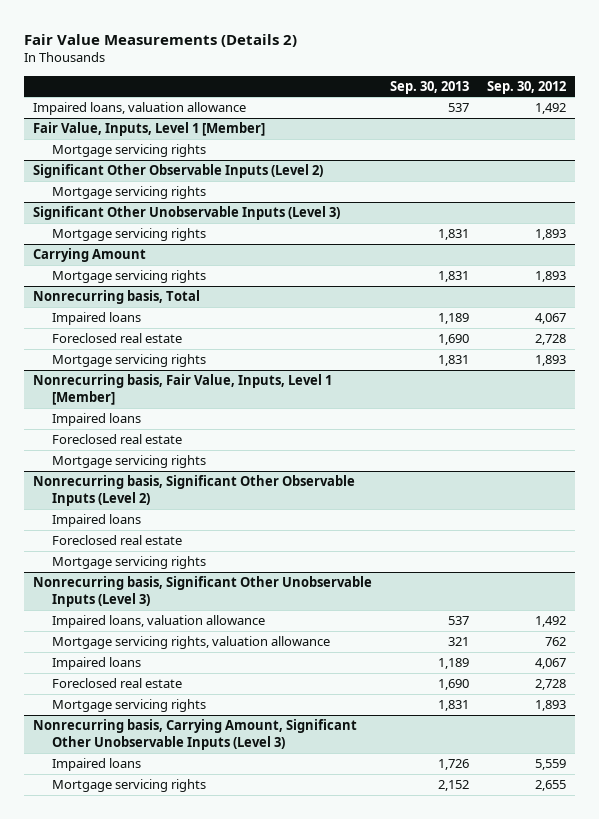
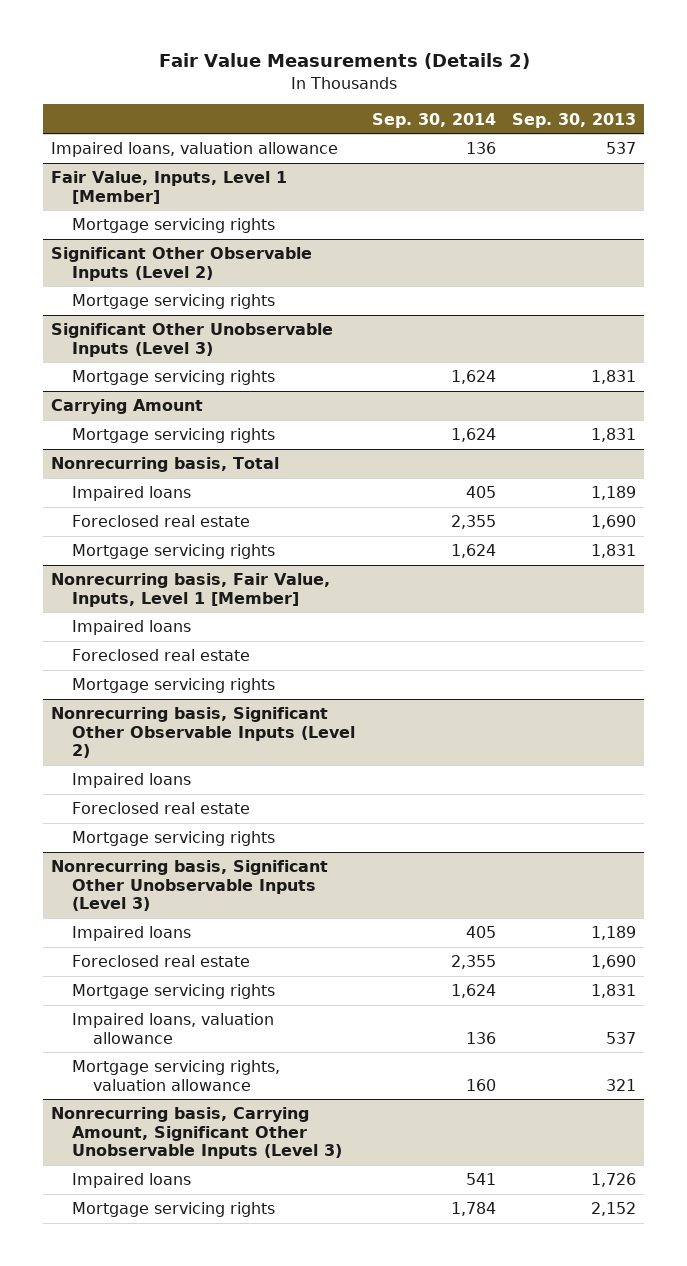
[486,80,566,94] Sep. 30, 2012 -> none
none -> [371,112,496,128] Sep. 30, 2014
[52,615,266,629] Impaired loans, valuation allowance -> [71,1013,274,1044] Impaired loans, valuation allowance
[52,636,331,650] Mortgage servicing rights, valuation allowance -> [71,1060,280,1091] Mortgage servicing rights, valuation allowance

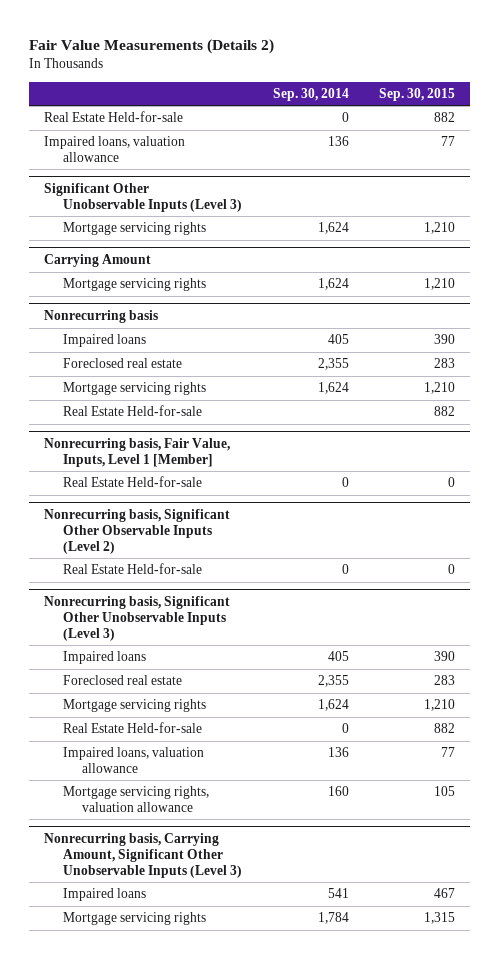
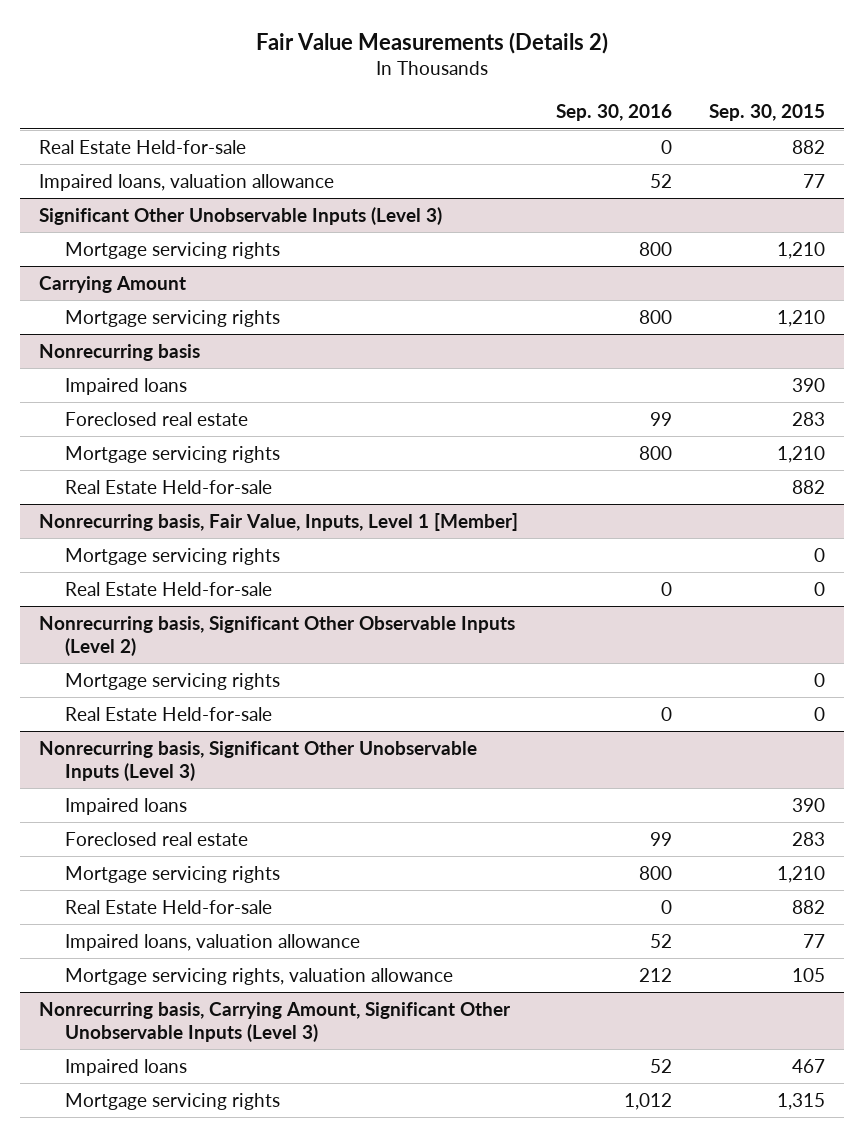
[272,88,349,102] Sep. 30, 2014 -> none
none -> [555,104,672,122] Sep. 30, 2016
none -> [65,547,281,565] Mortgage servicing rights
none -> [65,672,281,690] Mortgage servicing rights

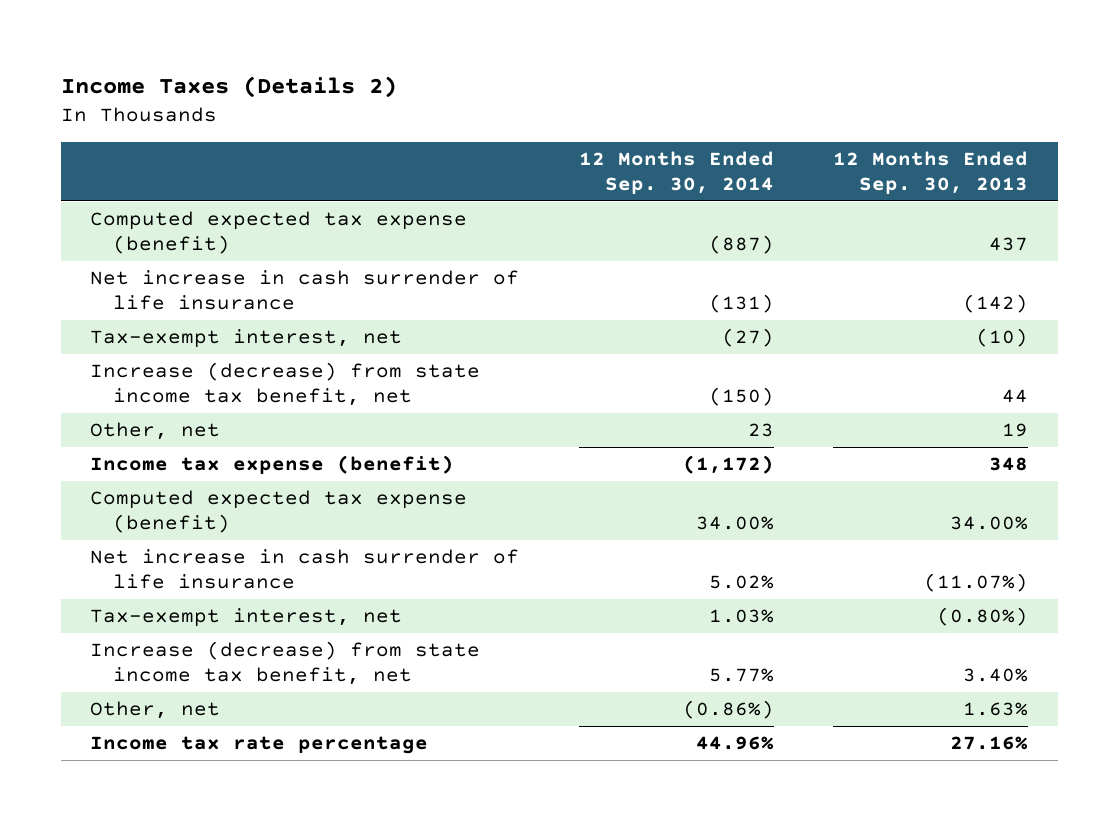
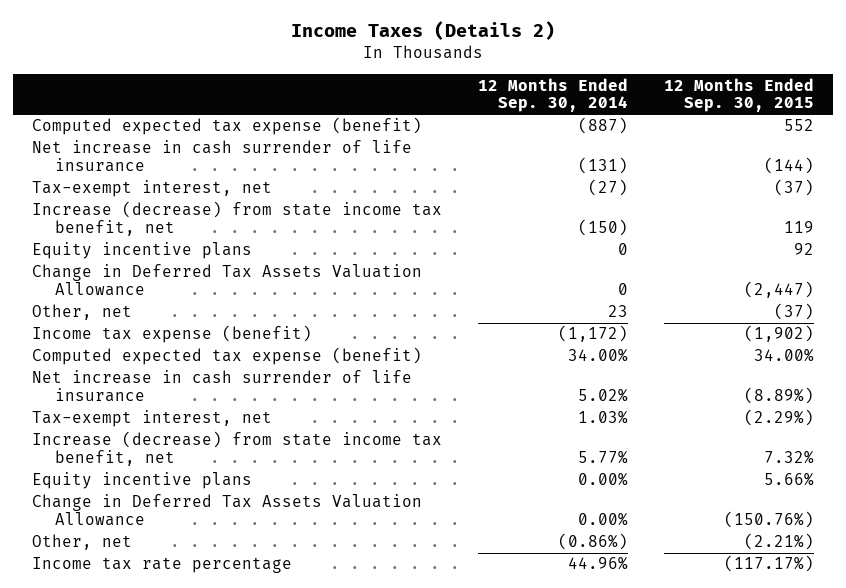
[833,150,1029,194] 12 Months Ended Sep. 30, 2013 -> none
none -> [664,77,815,113] 12 Months Ended Sep. 30, 2015
none -> [31,242,252,260] Equity incentive plans
none -> [31,264,422,297] Change in Deferred Tax Assets Valuation Allowance
none -> [31,472,252,490] Equity incentive plans
none -> [31,494,422,527] Change in Deferred Tax Assets Valuation Allowance

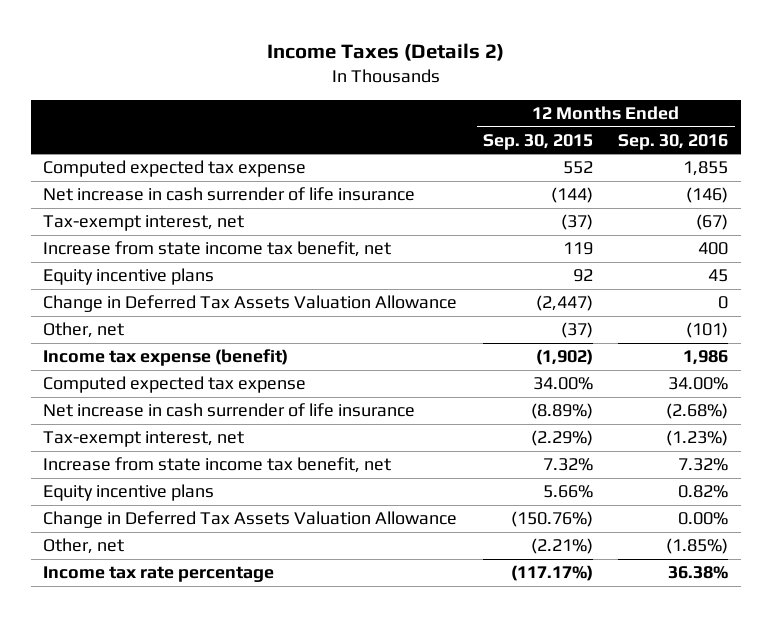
[478,77,629,113] 12 Months Ended Sep. 30, 2014 -> none
none -> [618,133,729,150] Sep. 30, 2016
[31,117,422,136] Computed expected tax expense (benefit) -> [43,160,307,178] Computed expected tax expense
[31,201,442,237] Increase (decrease) from state income tax benefit, net -> [43,241,392,258] Increase from state income tax benefit, net
[31,347,422,366] Computed expected tax expense (benefit) -> [43,376,307,394] Computed expected tax expense
[31,431,442,467] Increase (decrease) from state income tax benefit, net -> [43,457,392,474] Increase from state income tax benefit, net

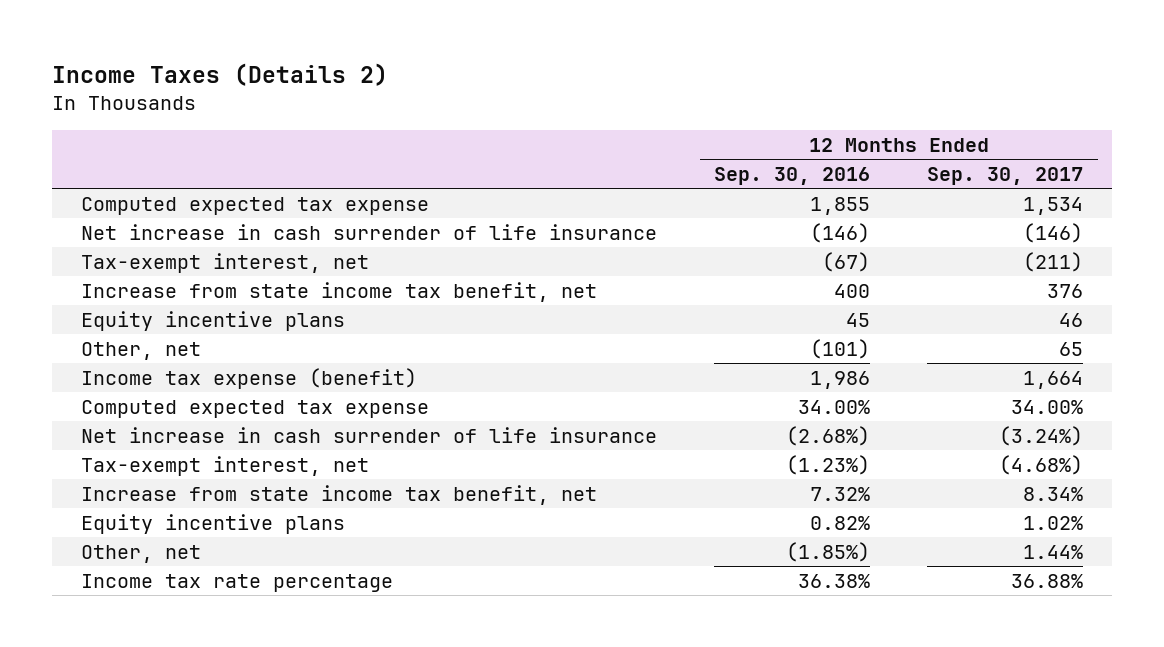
[482,133,593,150] Sep. 30, 2015 -> none
none -> [927,166,1084,185] Sep. 30, 2017
[43,295,458,313] Change in Deferred Tax Assets Valuation Allowance -> none
[43,511,458,529] Change in Deferred Tax Assets Valuation Allowance -> none

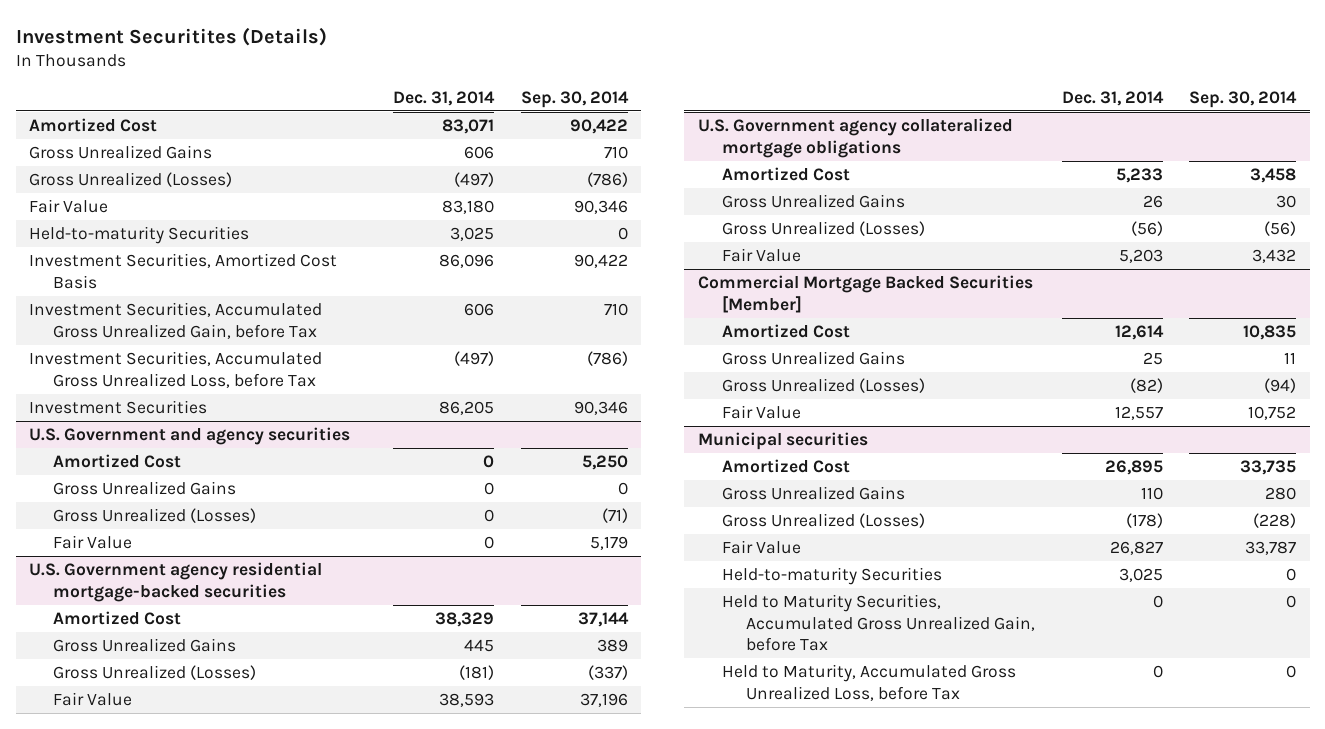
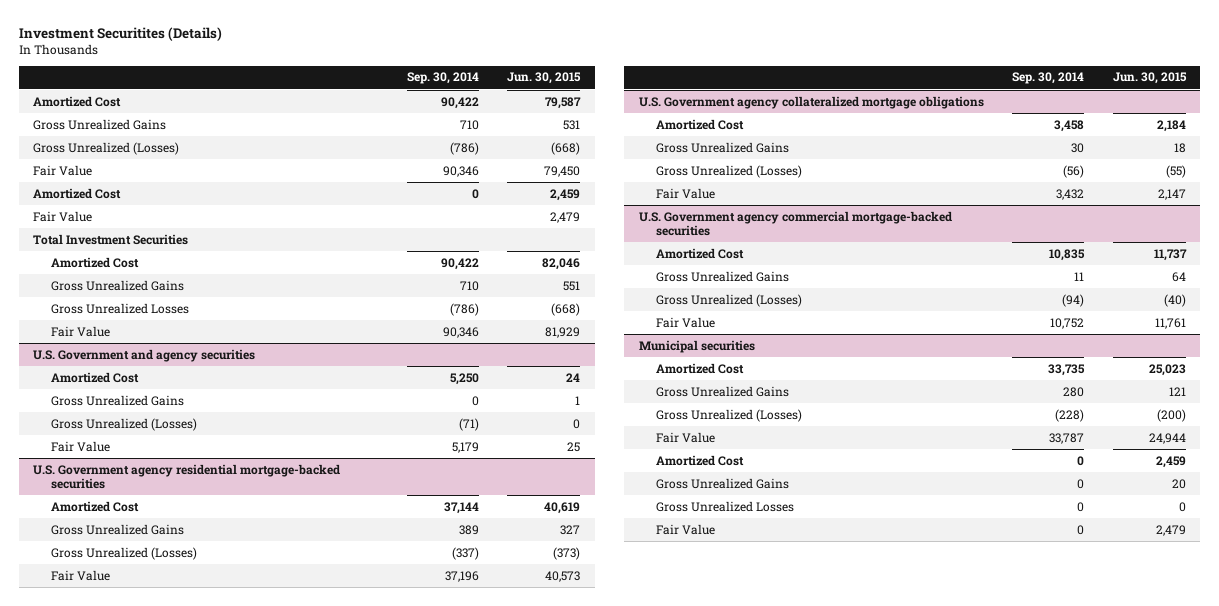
[392,90,495,106] Dec. 31, 2014 -> none
none -> [507,72,582,85] Jun. 30, 2015
[28,226,249,245] Held-to-maturity Securities -> [33,187,122,199] Amortized Cost
none -> [33,210,93,222] Fair Value
none -> [33,233,189,245] Total Investment Securities
[28,253,337,289] Investment Securities, Amortized Cost Basis -> [50,256,139,268] Amortized Cost
[28,302,322,339] Investment Securities, Accumulated Gross Unrealized Gain, before Tax -> [50,279,184,291] Gross Unrealized Gains
[28,351,322,388] Investment Securities, Accumulated Gross Unrealized Loss, before Tax -> [50,302,189,314] Gross Unrealized Losses
[28,400,207,415] Investment Securities -> [50,325,110,337] Fair Value
[697,275,1033,313] Commercial Mortgage Backed Securities [Member] -> [638,210,952,236] U.S. Government agency commercial mortgage-backed securities
[721,567,942,586] Held-to-maturity Securities -> [655,454,744,466] Amortized Cost
[721,594,1035,652] Held to Maturity Securities, Accumulated Gross Unrealized Gain, before Tax -> [655,477,789,489] Gross Unrealized Gains
[721,664,1016,701] Held to Maturity, Accumulated Gross Unrealized Loss, before Tax -> [655,500,794,512] Gross Unrealized Losses
none -> [655,523,715,535] Fair Value

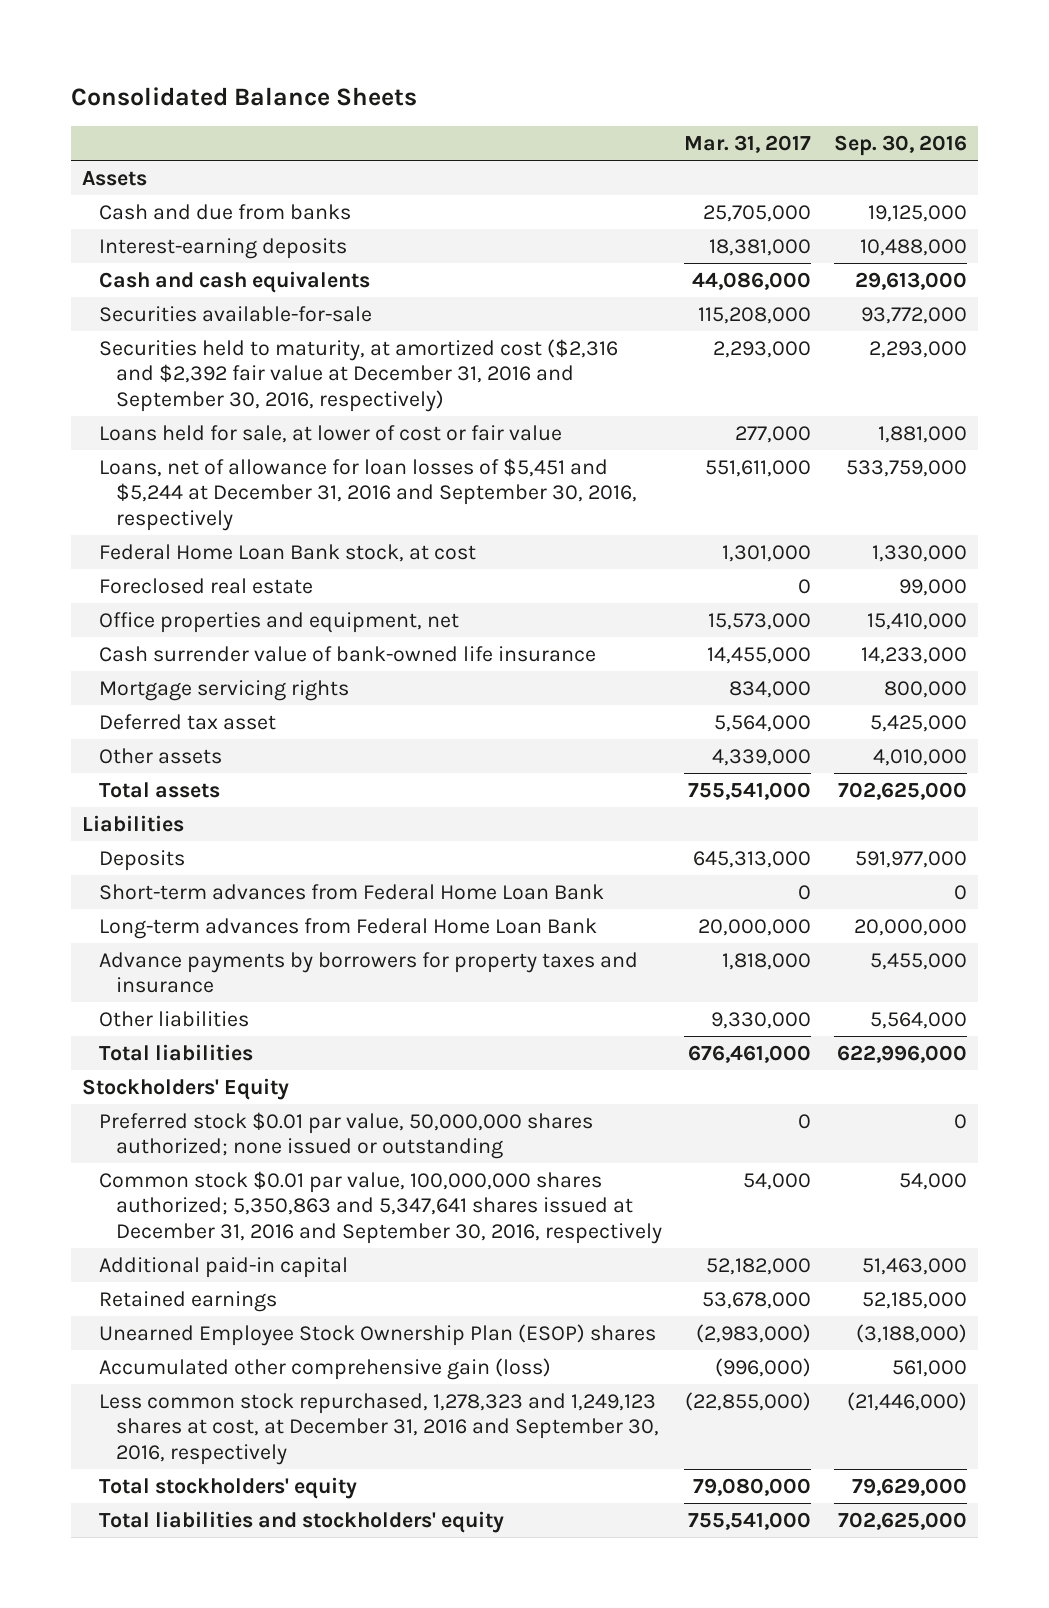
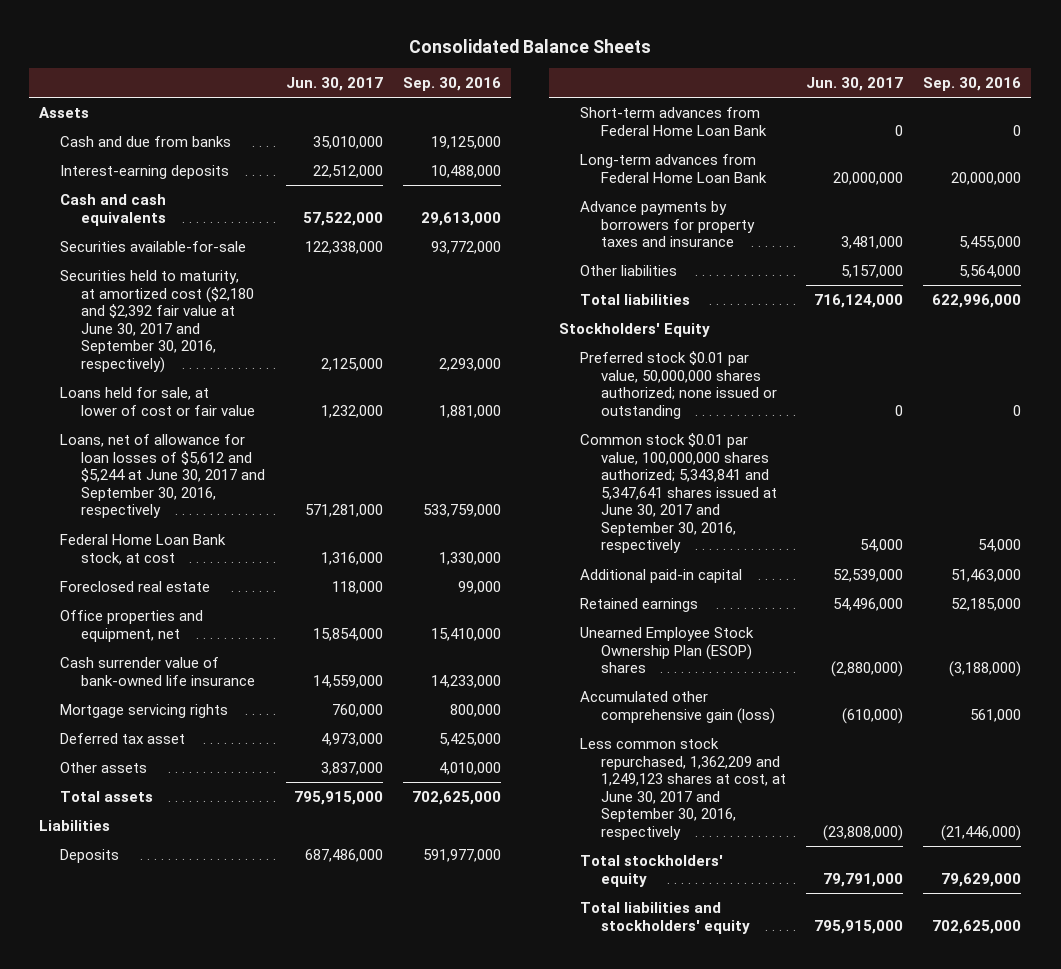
[684,135,812,154] Mar. 31, 2017 -> none
none -> [285,77,383,92] Jun. 30, 2017
[99,338,619,412] Securities held to maturity, at amortized cost ($2,316 and $2,392 fair value at December 31, 2016 and September 30, 2016, respectively) -> [60,270,254,373] Securities held to maturity, at amortized cost ($2,180 and $2,392 fair value at June 30, 2017 and September 30, 2016, respectively)
[99,457,638,531] Loans, net of allowance for loan losses of $5,451 and $5,244 at December 31, 2016 and September 30, 2016, respectively -> [60,434,265,519] Loans, net of allowance for loan losses of $5,612 and $5,244 at June 30, 2017 and September 30, 2016, respectively
[99,1170,663,1244] Common stock $0.01 par value, 100,000,000 shares authorized; 5,350,863 and 5,347,641 shares issued at December 31, 2016 and September 30, 2016, respectively -> [580,433,777,554] Common stock $0.01 par value, 100,000,000 shares authorized; 5,343,841 and 5,347,641 shares issued at June 30, 2017 and September 30, 2016, respectively
[99,1392,660,1465] Less common stock repurchased, 1,278,323 and 1,249,123 shares at cost, at December 31, 2016 and September 30, 2016, respectively -> [580,738,786,840] Less common stock repurchased, 1,362,209 and 1,249,123 shares at cost, at June 30, 2017 and September 30, 2016, respectively

